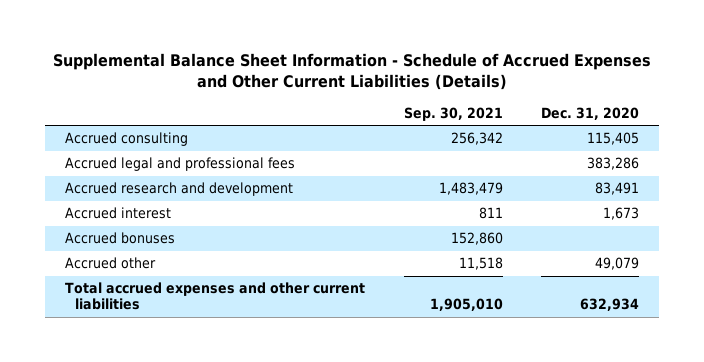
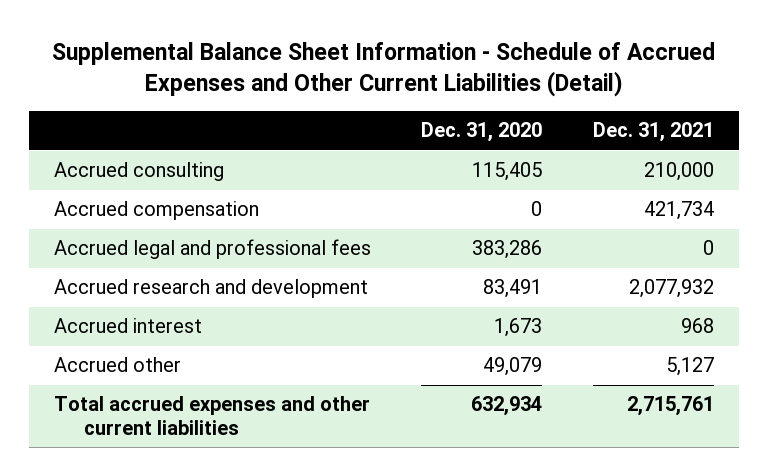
[53,53,652,91] Supplemental Balance Sheet Information - Schedule of Accrued Expenses and Other Current Liabilities (Details) -> [51,41,715,97] Supplemental Balance Sheet Information - Schedule of Accrued Expenses and Other Current Liabilities (Detail)
[403,106,503,121] Sep. 30, 2021 -> none
none -> [592,122,714,143] Dec. 31, 2021
none -> [53,201,259,221] Accrued compensation
[64,232,175,245] Accrued bonuses -> none

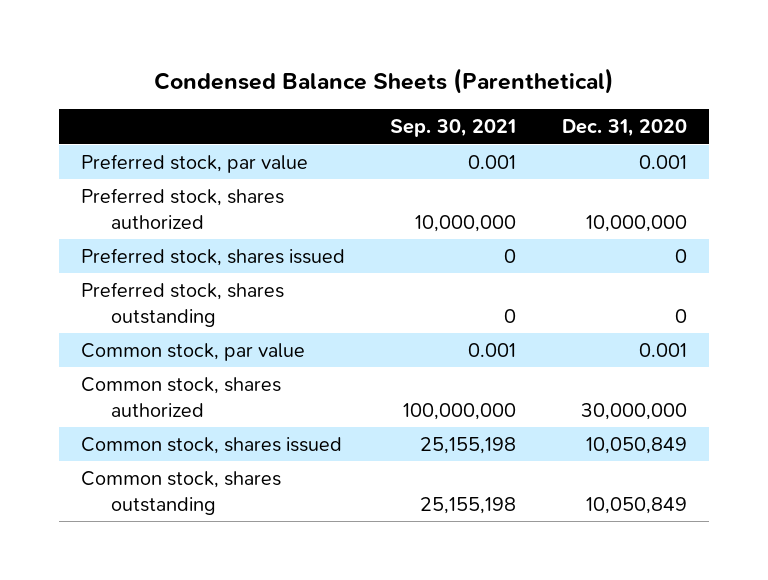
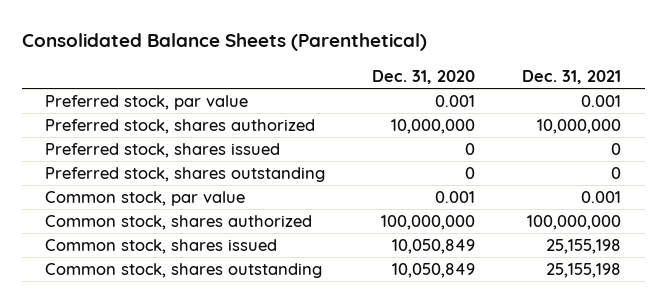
[153,68,614,95] Condensed Balance Sheets (Parenthetical) -> [21,33,427,52] Consolidated Balance Sheets (Parenthetical)
[390,119,517,138] Sep. 30, 2021 -> none
none -> [522,69,622,84] Dec. 31, 2021
[580,402,687,420] 30,000,000 -> [381,215,476,231] 100,000,000

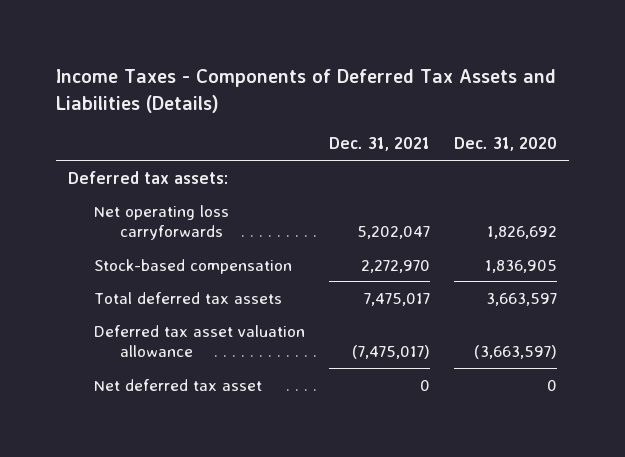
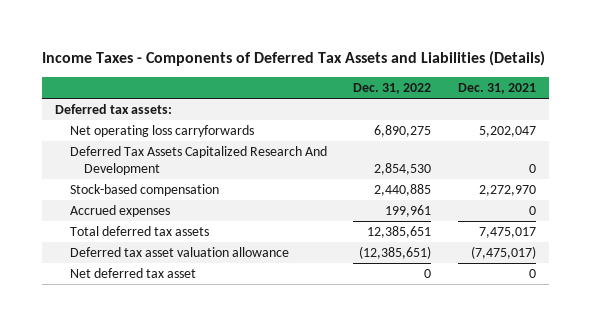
[453,137,557,152] Dec. 31, 2020 -> none
none -> [353,83,432,95] Dec. 31, 2022
none -> [69,146,327,176] Deferred Tax Assets Capitalized Research And Development
none -> [69,205,170,218] Accrued expenses

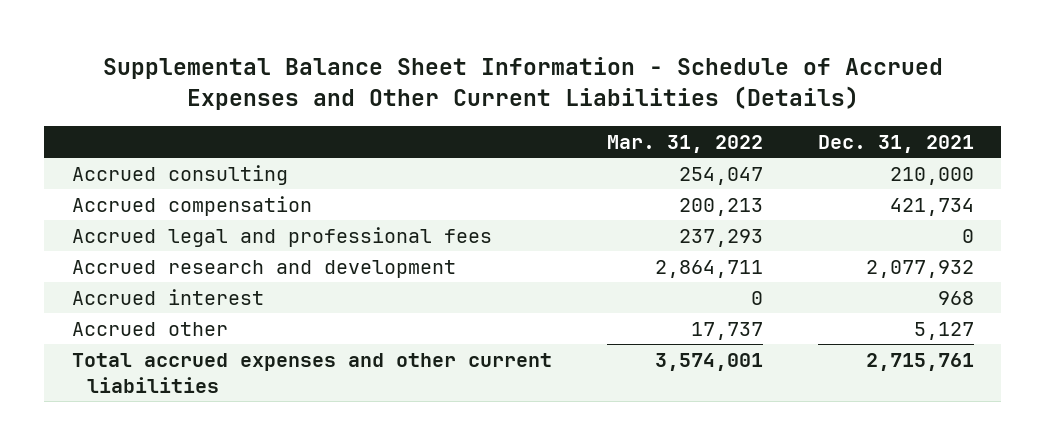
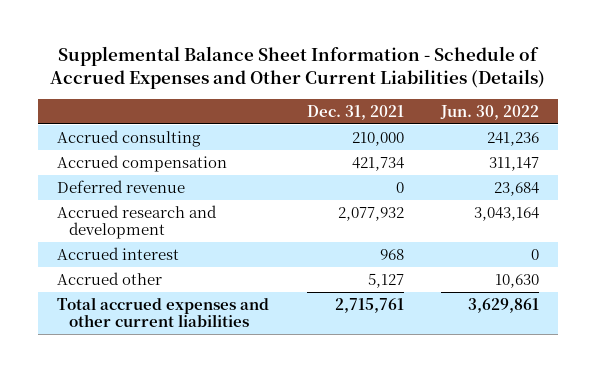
[606,134,763,153] Mar. 31, 2022 -> none
none -> [440,104,540,120] Jun. 30, 2022
[71,226,492,247] Accrued legal and professional fees -> none
none -> [57,179,186,193] Deferred revenue

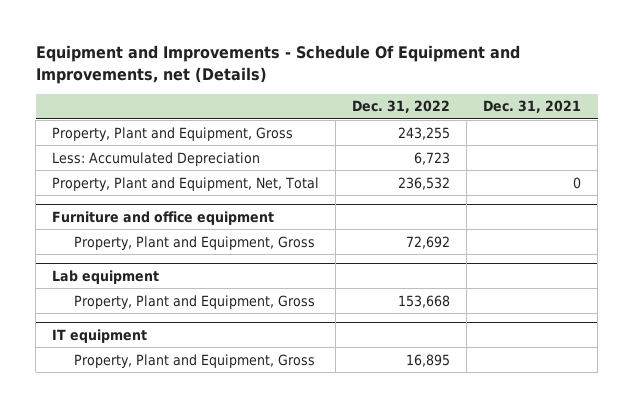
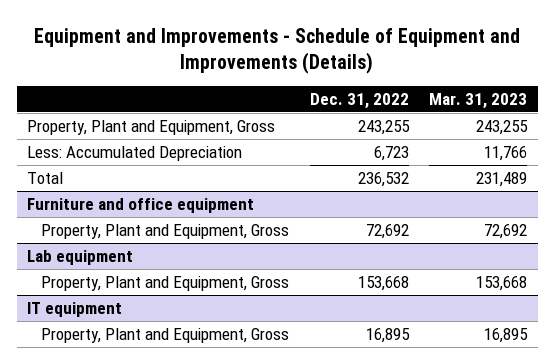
[35,44,520,84] Equipment and Improvements - Schedule Of Equipment and Improvements, net (Details) -> [34,28,521,75] Equipment and Improvements - Schedule of Equipment and Improvements (Details)
[483,100,582,114] Dec. 31, 2021 -> none
none -> [429,92,528,109] Mar. 31, 2023
[52,176,320,191] Property, Plant and Equipment, Net, Total -> [27,171,64,184] Total

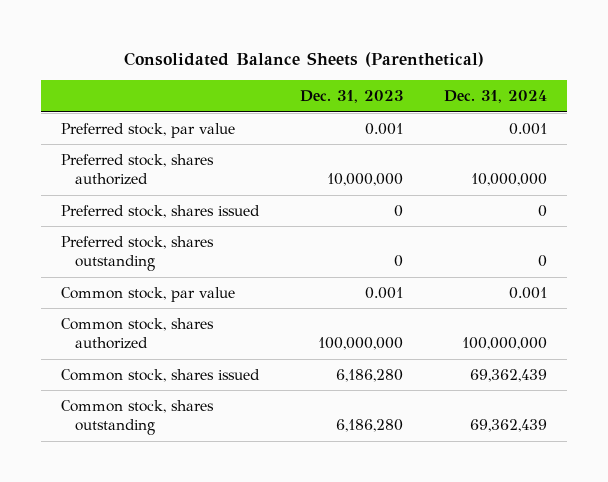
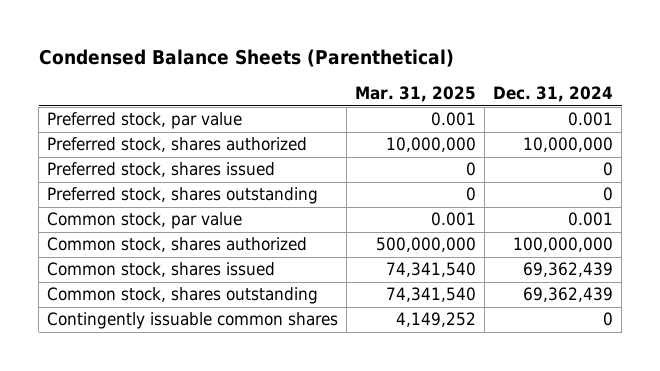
[124,51,485,67] Consolidated Balance Sheets (Parenthetical) -> [38,49,454,68] Condensed Balance Sheets (Parenthetical)
[300,90,404,104] Dec. 31, 2023 -> none
none -> [355,86,477,103] Mar. 31, 2025
none -> [47,312,339,330] Contingently issuable common shares

